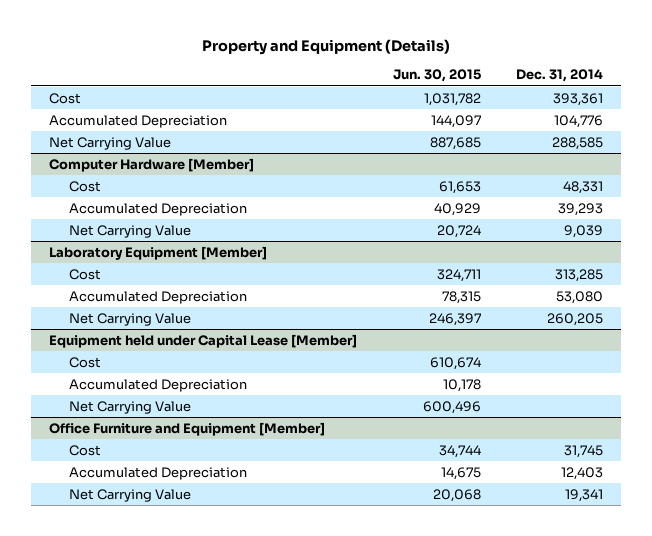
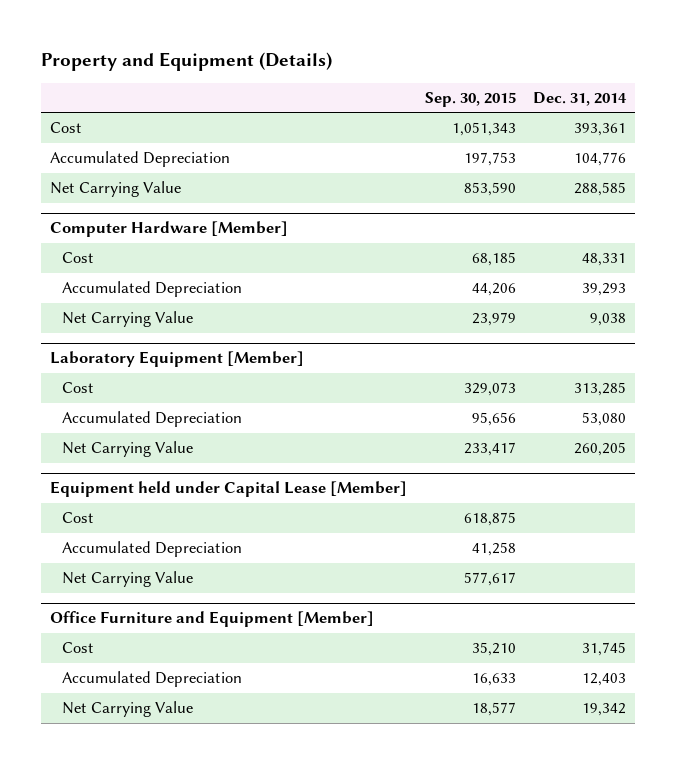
[392,69,481,83] Jun. 30, 2015 -> none
none -> [424,91,516,107] Sep. 30, 2015
[564,224,604,238] 9,039 -> [590,313,627,327] 9,038
[565,488,604,502] 19,341 -> [582,703,627,717] 19,342

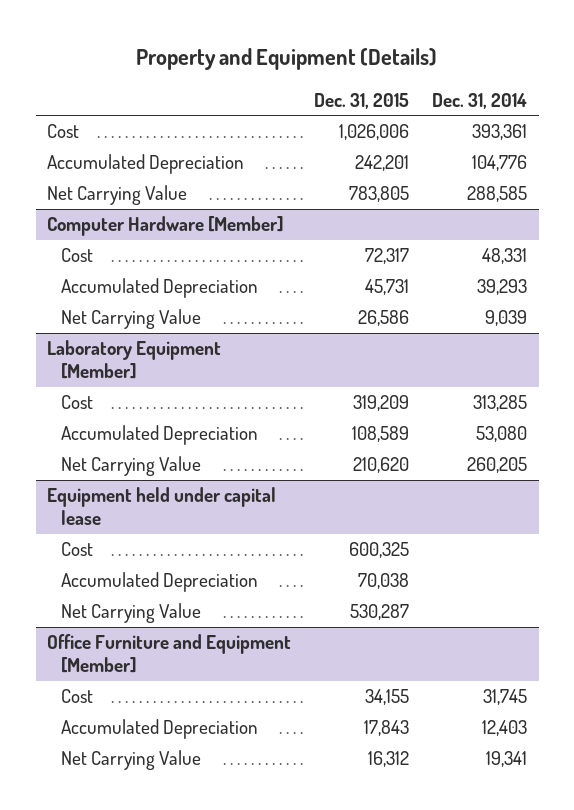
[424,91,516,107] Sep. 30, 2015 -> none
none -> [314,92,410,109] Dec. 31, 2015
[590,313,627,327] 9,038 -> [485,310,528,327] 9,039
[49,481,407,498] Equipment held under Capital Lease [Member] -> [47,487,277,526] Equipment held under capital lease
[582,703,627,717] 19,342 -> [486,751,528,768] 19,341

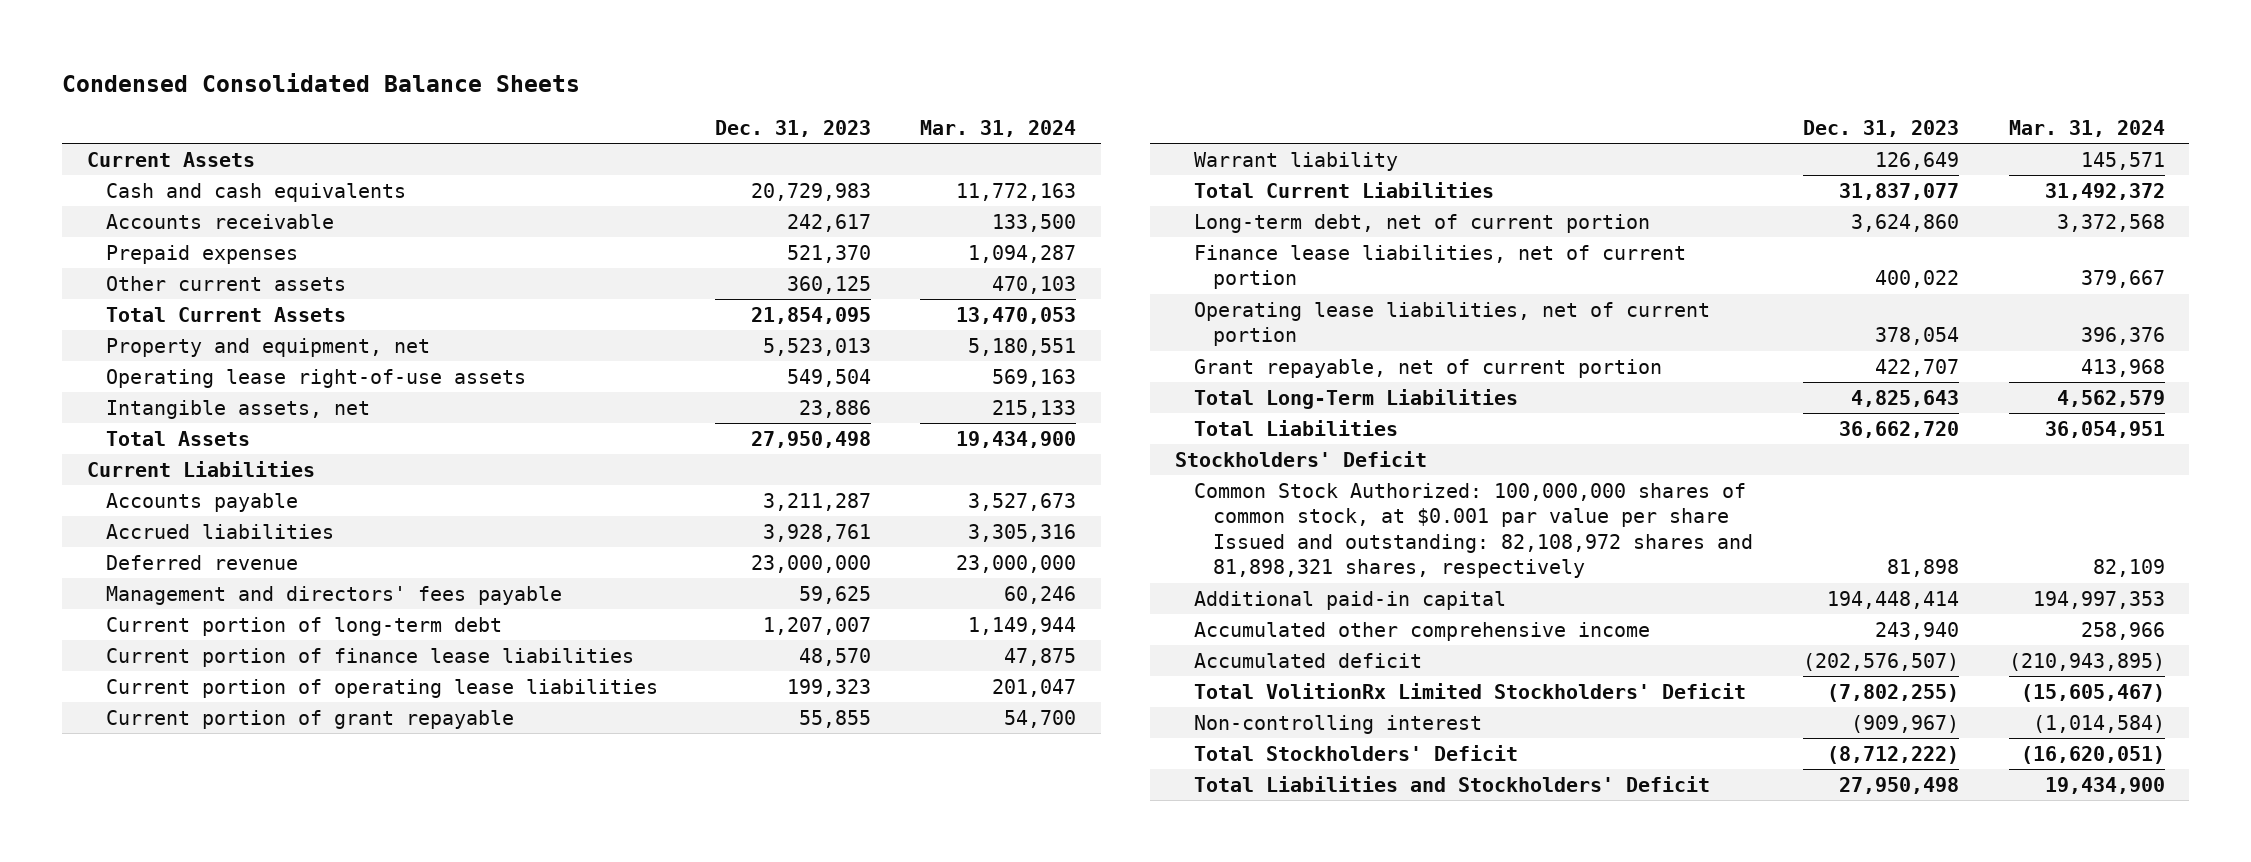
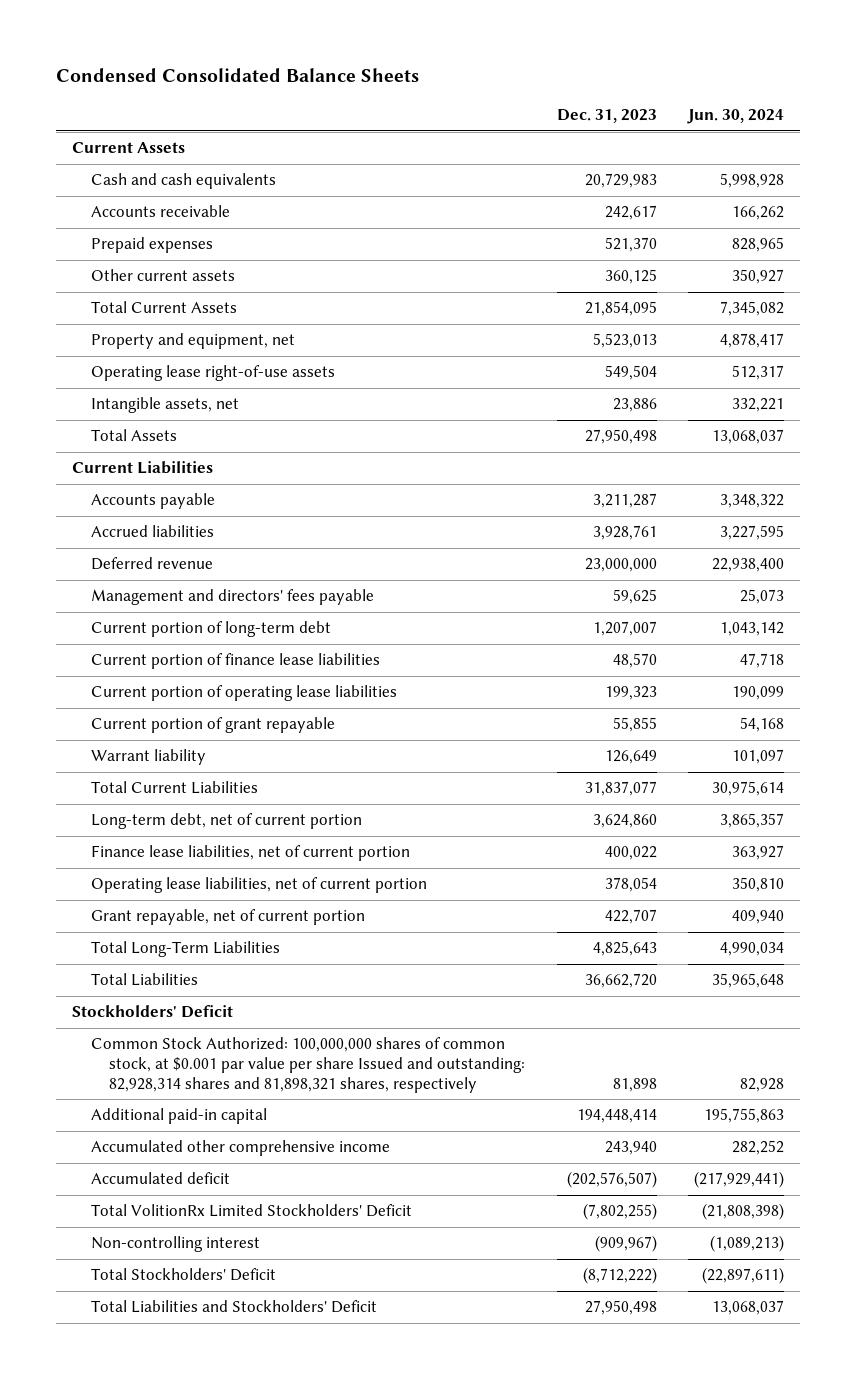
[920,119,1077,137] Mar. 31, 2024 -> none
none -> [686,109,784,125] Jun. 30, 2024
[1194,482,1754,579] Common Stock Authorized: 100,000,000 shares of common stock, at $0.001 par value per share Issued and outstanding: 82,108,972 shares and 81,898,321 shares, respectively -> [90,1037,526,1093] Common Stock Authorized: 100,000,000 shares of common stock, at $0.001 par value per share Issued and outstanding: 82,928,314 shares and 81,898,321 shares, respectively

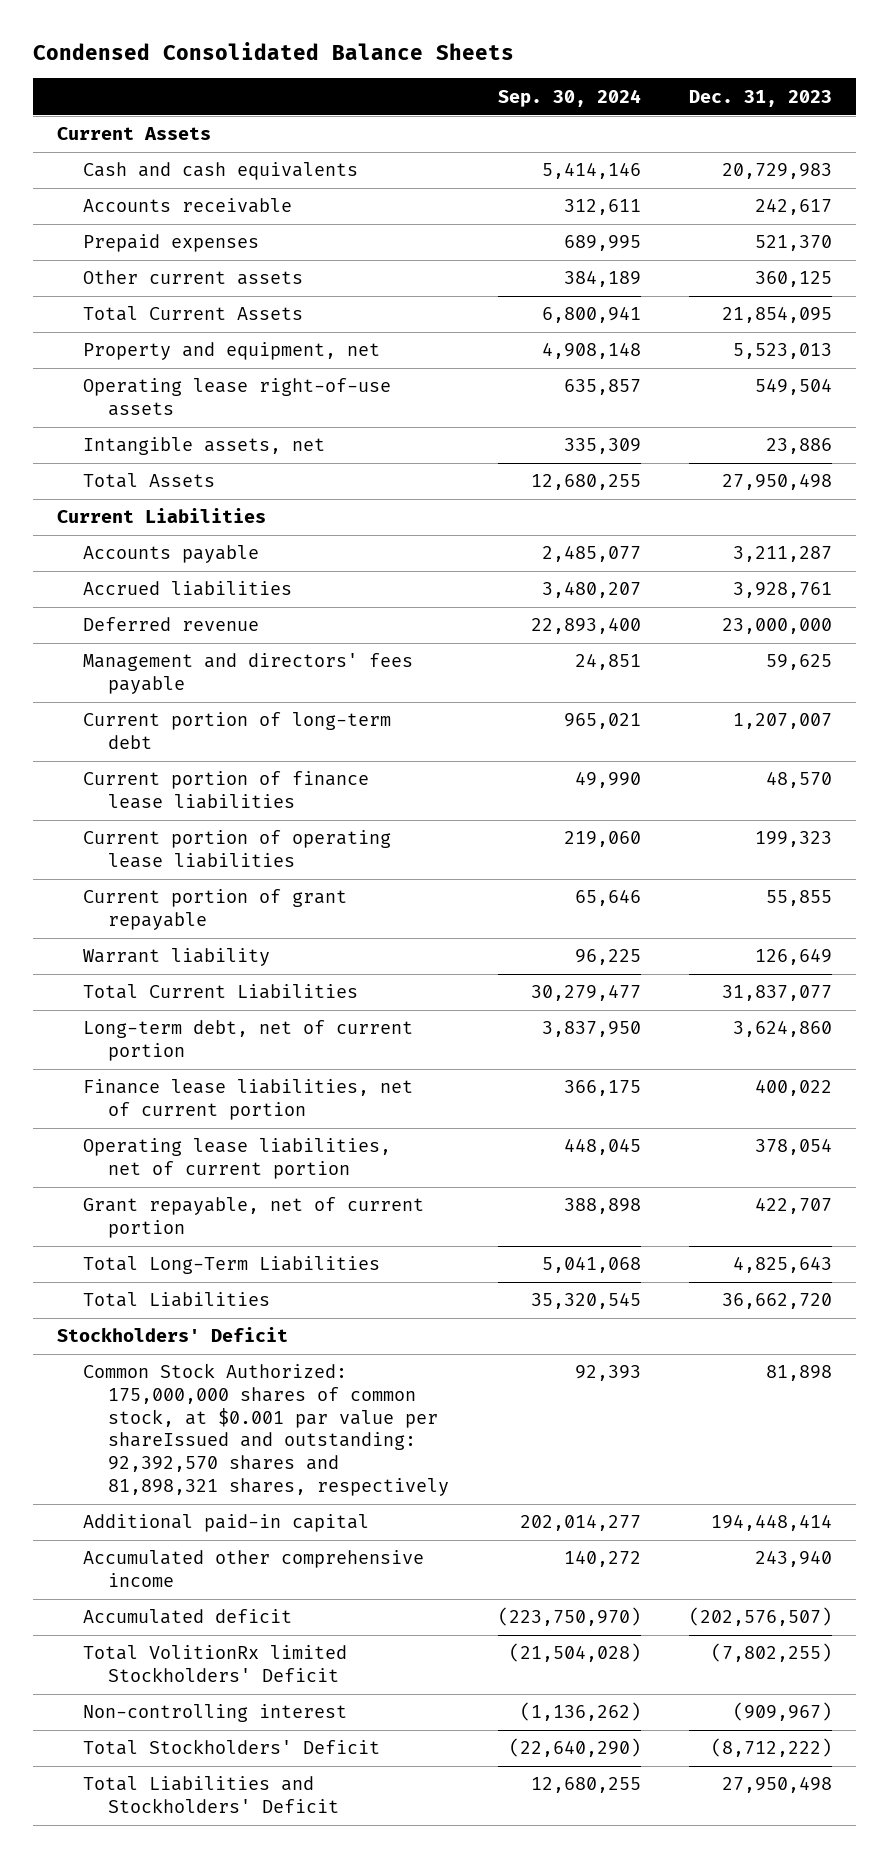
[686,109,784,125] Jun. 30, 2024 -> none
none -> [497,88,641,107] Sep. 30, 2024
[90,1037,526,1093] Common Stock Authorized: 100,000,000 shares of common stock, at $0.001 par value per share Issued and outstanding: 82,928,314 shares and 81,898,321 shares, respectively -> [82,1363,450,1496] Common Stock Authorized: 175,000,000 shares of common stock, at $0.001 par value per shareIssued and outstanding: 92,392,570 shares and 81,898,321 shares, respectively
[90,1204,412,1218] Total VolitionRx Limited Stockholders' Deficit -> [82,1645,347,1683] Total VolitionRx limited Stockholders' Deficit

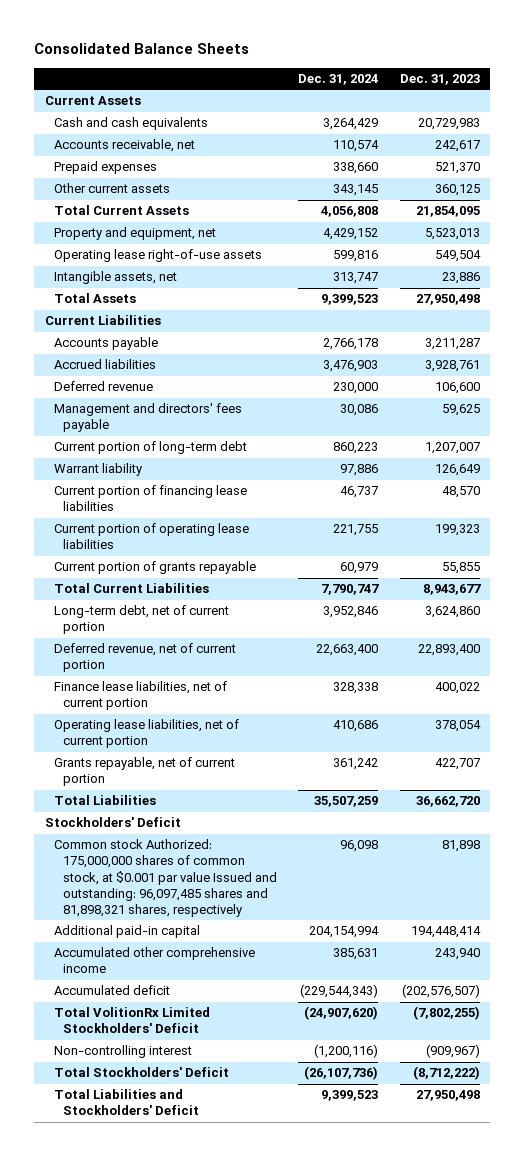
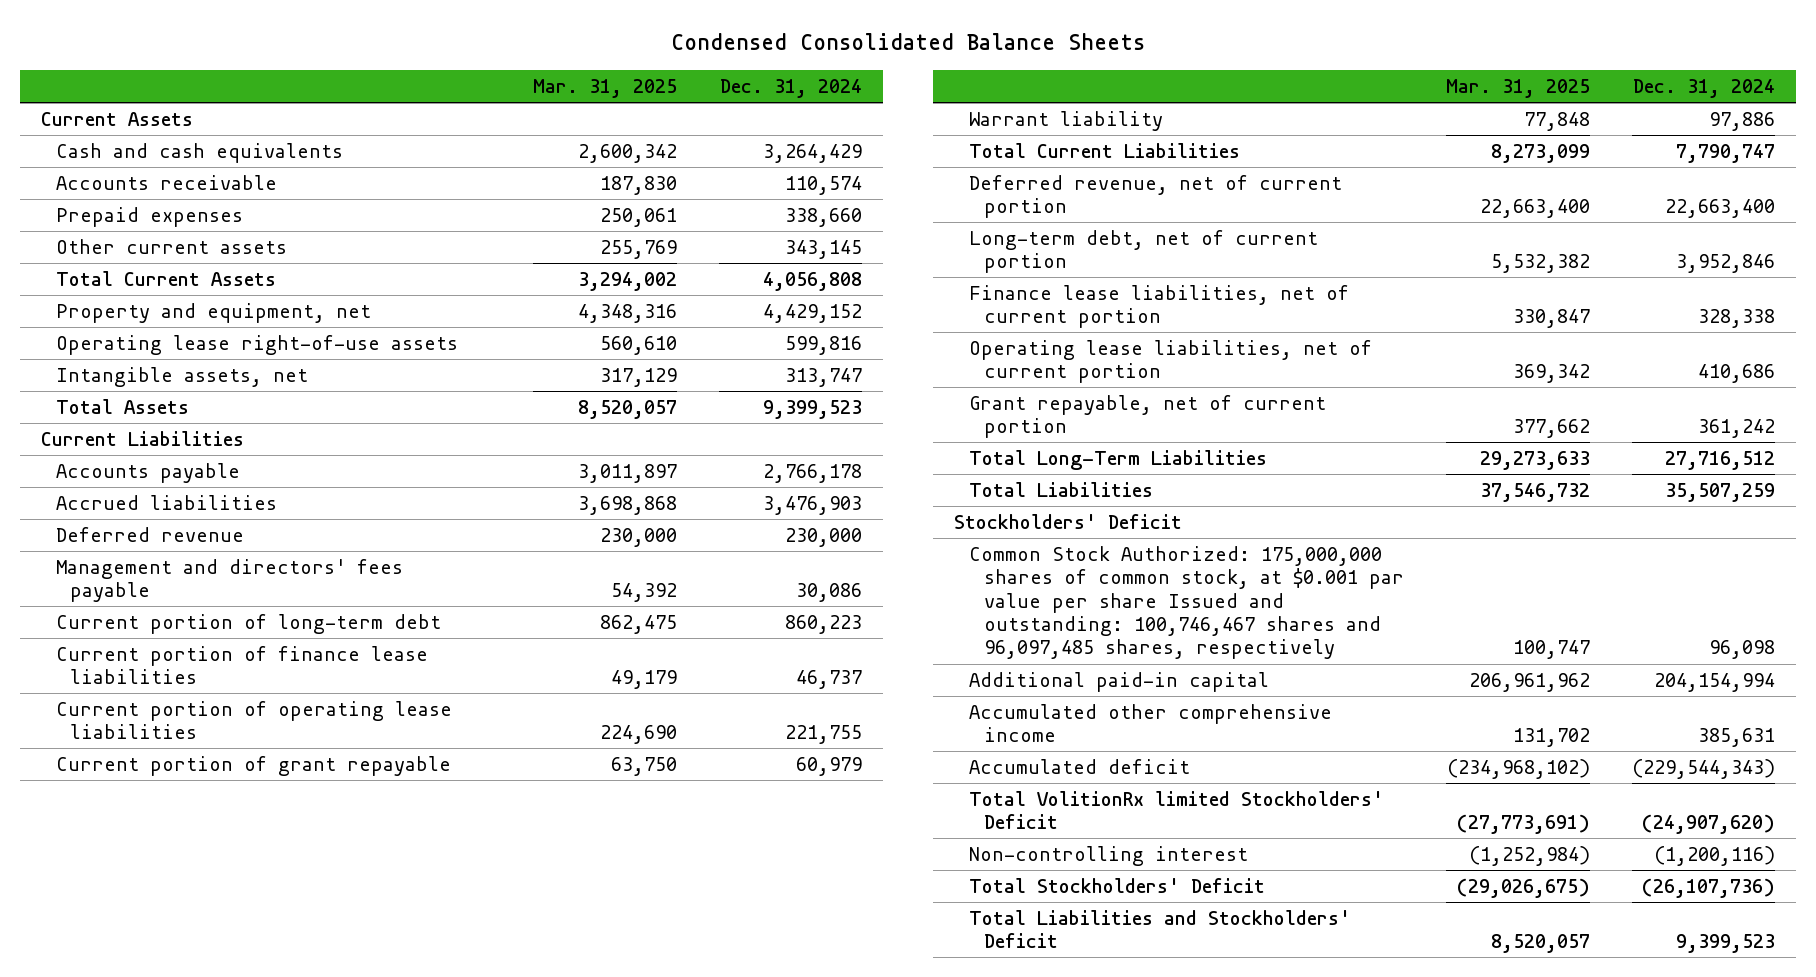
[33,43,249,55] Consolidated Balance Sheets -> [670,33,1145,51] Condensed Consolidated Balance Sheets
[399,74,480,86] Dec. 31, 2023 -> none
none -> [532,78,677,98] Mar. 31, 2025
[53,139,195,153] Accounts receivable, net -> [55,174,277,190] Accounts receivable
[53,485,247,512] Current portion of financing lease liabilities -> [55,645,428,685] Current portion of finance lease liabilities
[53,561,256,575] Current portion of grants repayable -> [55,755,451,776] Current portion of grant repayable
[53,463,142,477] Warrant liability -> [968,110,1163,131] Warrant liability
[53,605,229,635] Long-term debt, net of current portion -> [968,229,1318,274] Long-term debt, net of current portion
[53,757,235,787] Grants repayable, net of current portion -> [968,394,1326,439] Grant repayable, net of current portion
none -> [968,449,1267,470] Total Long-Term Liabilities
[53,839,278,917] Common stock Authorized: 175,000,000 shares of common stock, at $0.001 par value Issued and outstanding: 96,097,485 shares and 81,898,321 shares, respectively -> [968,545,1404,660] Common Stock Authorized: 175,000,000 shares of common stock, at $0.001 par value per share Issued and outstanding: 100,746,467 shares and 96,097,485 shares, respectively
[53,1007,210,1034] Total VolitionRx Limited Stockholders' Deficit -> [968,790,1384,830] Total VolitionRx limited Stockholders' Deficit

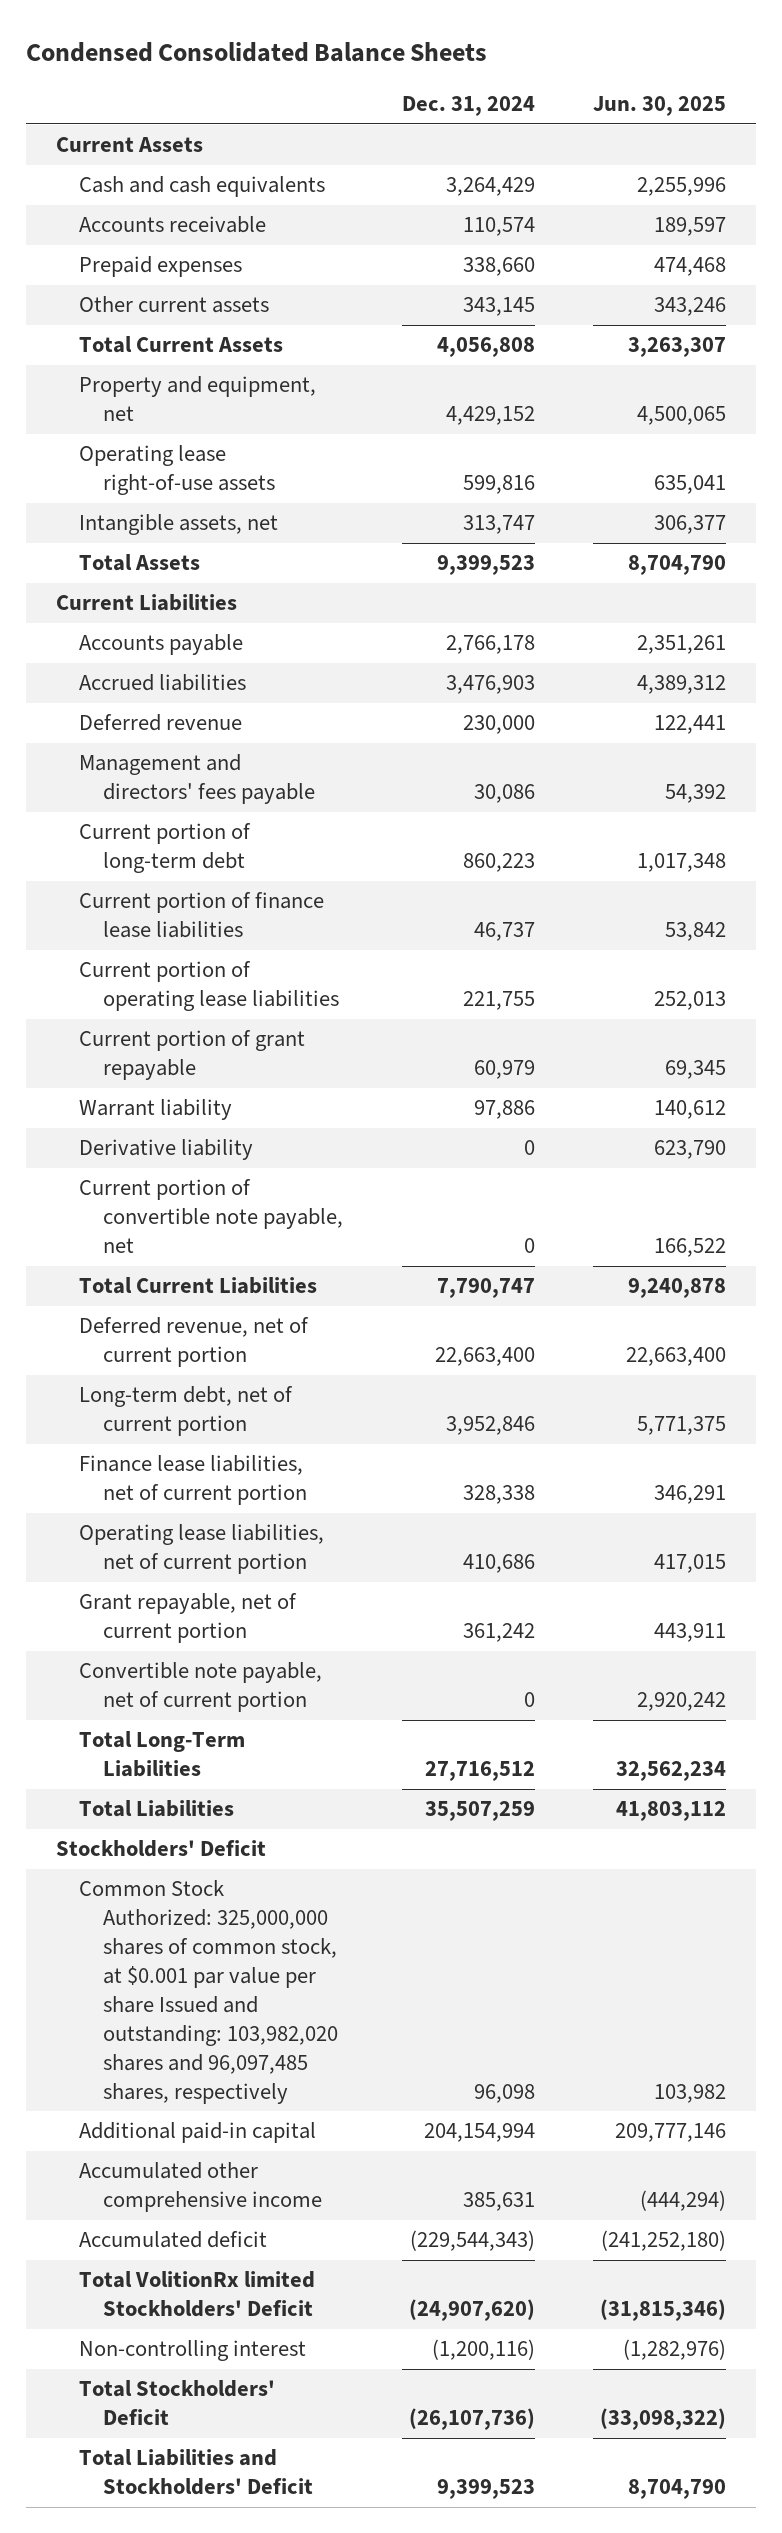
[532,78,677,98] Mar. 31, 2025 -> none
none -> [593,95,727,116] Jun. 30, 2025
none -> [79,1139,254,1161] Derivative liability
none -> [79,1179,343,1254] Current portion of convertible note payable, net
none -> [79,1662,323,1713] Convertible note payable, net of current portion
[968,545,1404,660] Common Stock Authorized: 175,000,000 shares of common stock, at $0.001 par value per share Issued and outstanding: 100,746,467 shares and 96,097,485 shares, respectively -> [79,1880,338,2104] Common Stock Authorized: 325,000,000 shares of common stock, at $0.001 par value per share Issued and outstanding: 103,982,020 shares and 96,097,485 shares, respectively

